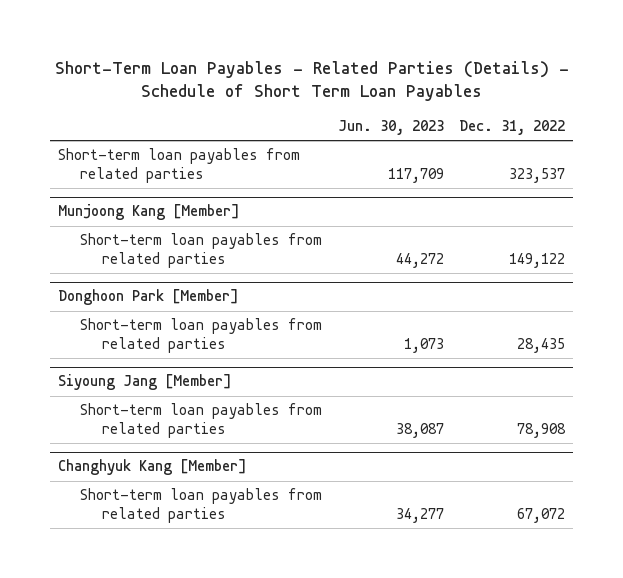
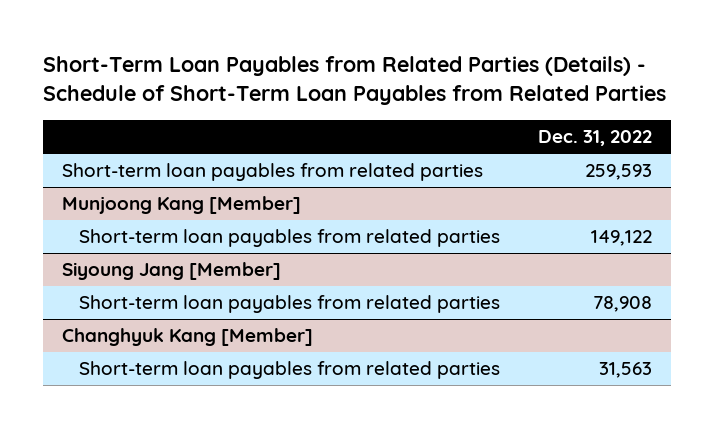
[54,60,569,101] Short-Term Loan Payables - Related Parties (Details) - Schedule of Short Term Loan Payables -> [42,55,666,106] Short-Term Loan Payables from Related Parties (Details) - Schedule of Short-Term Loan Payables from Related Parties
[337,120,444,136] Jun. 30, 2023 -> none
[509,167,566,183] 323,537 -> [584,164,652,181] 259,593
[58,289,240,306] Donghoon Park [Member] -> none
[79,318,322,353] Short-term loan payables from related parties -> none
[517,507,566,523] 67,072 -> [598,362,652,379] 31,563

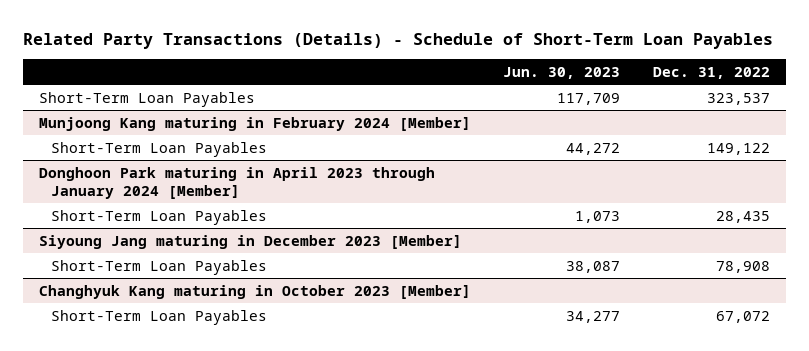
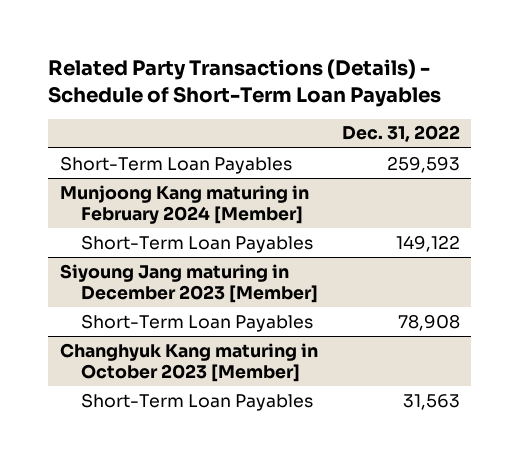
[503,66,621,79] Jun. 30, 2023 -> none
[706,92,770,105] 323,537 -> [386,155,460,173] 259,593
[38,166,435,199] Donghoon Park maturing in April 2023 through January 2024 [Member] -> none
[51,209,268,225] Short-Term Loan Payables -> none
[715,310,770,323] 67,072 -> [402,393,460,410] 31,563

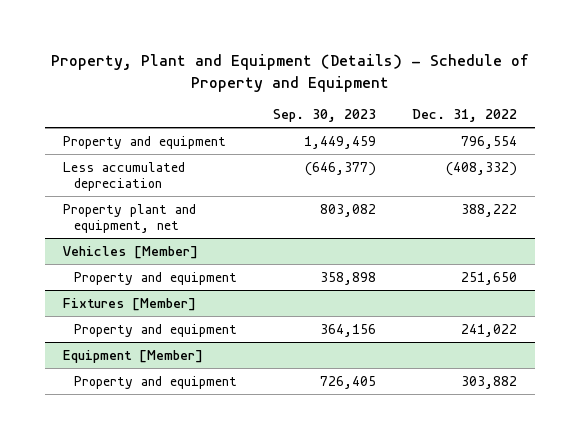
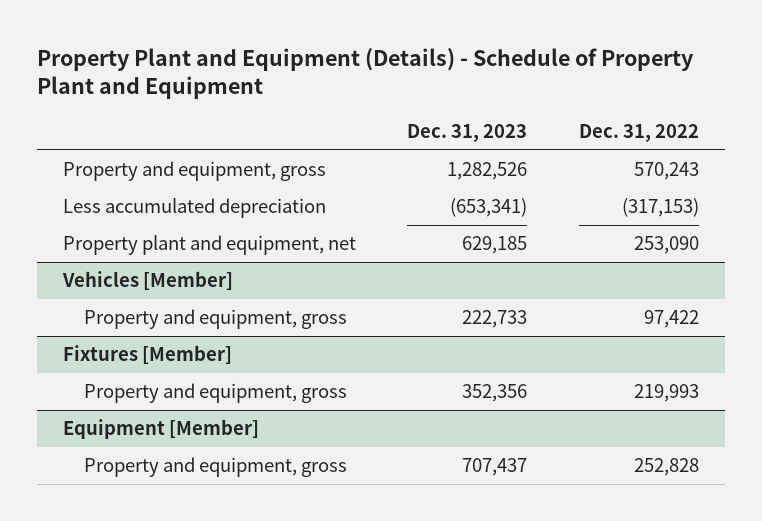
[51,54,530,92] Property, Plant and Equipment (Details) - Schedule of Property and Equipment -> [36,47,694,100] Property Plant and Equipment (Details) - Schedule of Property Plant and Equipment
[273,109,377,123] Sep. 30, 2023 -> none
none -> [407,124,528,143] Dec. 31, 2023
[62,135,226,149] Property and equipment -> [62,161,326,182] Property and equipment, gross
[461,135,518,149] 796,554 -> [634,162,700,181] 570,243
[446,161,518,176] (408,332) -> [622,198,700,218] (317,153)
[461,203,518,217] 388,222 -> [634,236,700,255] 253,090
[73,271,237,285] Property and equipment -> [84,309,348,330] Property and equipment, gross
[461,271,518,285] 251,650 -> [644,310,700,329] 97,422
[73,323,237,337] Property and equipment -> [84,383,348,404] Property and equipment, gross
[461,323,518,337] 241,022 -> [634,384,700,403] 219,993
[73,375,237,389] Property and equipment -> [84,457,348,478] Property and equipment, gross
[461,375,518,389] 303,882 -> [634,458,700,477] 252,828

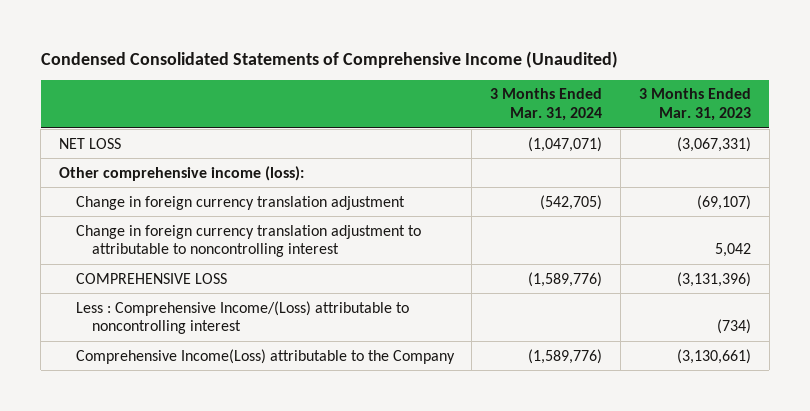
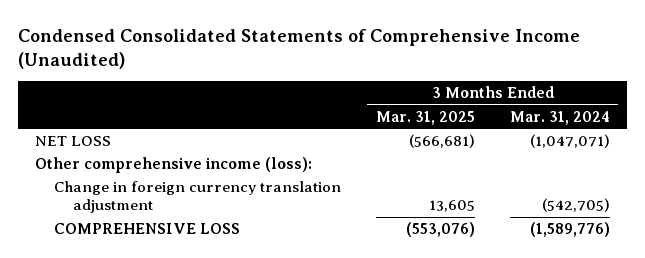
[639,88,752,121] 3 Months Ended Mar. 31, 2023 -> none
none -> [375,110,475,125] Mar. 31, 2025
[75,224,421,258] Change in foreign currency translation adjustment to attributable to noncontrolling interest -> none
[75,300,409,335] Less : Comprehensive Income/(Loss) attributable to noncontrolling interest -> none
[75,348,455,364] Comprehensive Income(Loss) attributable to the Company -> none

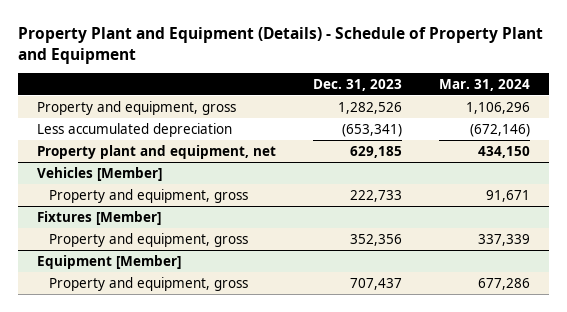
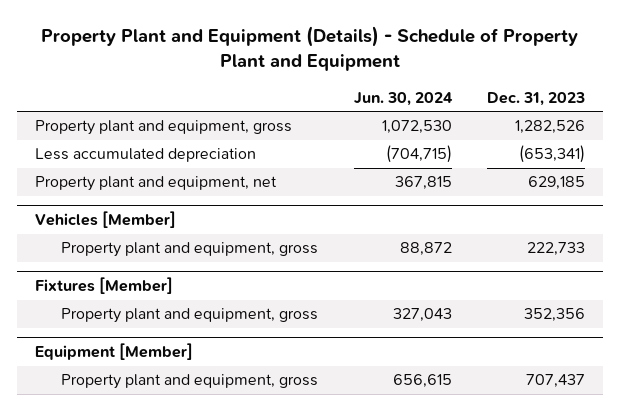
[439,78,531,91] Mar. 31, 2024 -> none
none -> [353,91,453,106] Jun. 30, 2024
[36,100,236,115] Property and equipment, gross -> [35,120,293,136] Property plant and equipment, gross
[49,188,249,203] Property and equipment, gross -> [60,242,318,258] Property plant and equipment, gross
[49,232,249,247] Property and equipment, gross -> [60,308,318,324] Property plant and equipment, gross
[49,276,249,291] Property and equipment, gross -> [60,374,318,390] Property plant and equipment, gross

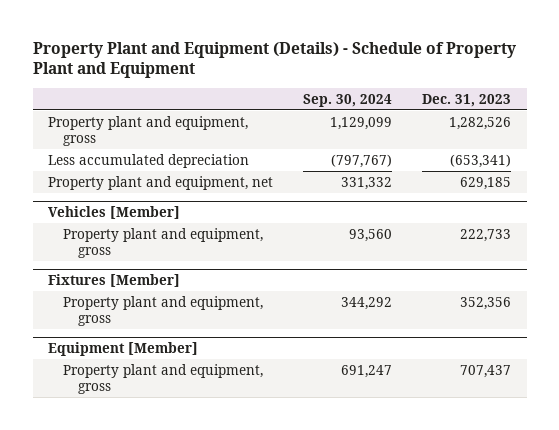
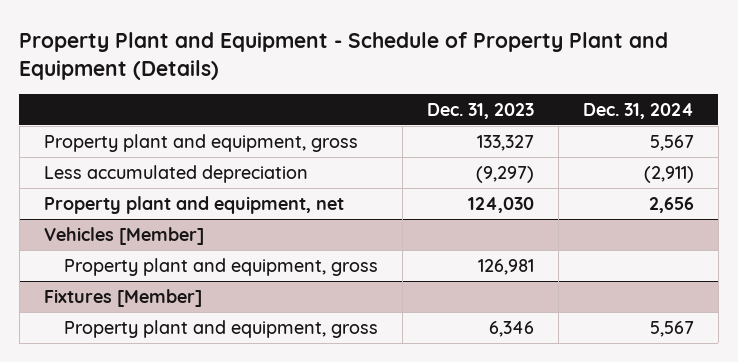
[32,41,516,79] Property Plant and Equipment (Details) - Schedule of Property Plant and Equipment -> [19,31,669,80] Property Plant and Equipment - Schedule of Property Plant and Equipment (Details)
[303,93,393,107] Sep. 30, 2024 -> none
none -> [582,102,694,119] Dec. 31, 2024
[449,116,512,130] 1,282,526 -> [476,134,534,151] 133,327
[450,153,512,168] (653,341) -> [475,165,534,183] (9,297)
[460,176,512,190] 629,185 -> [467,196,534,213] 124,030
[460,228,512,242] 222,733 -> [477,258,534,275] 126,981
[48,341,199,356] Equipment [Member] -> none
[62,363,263,395] Property plant and equipment, gross -> none
[460,296,512,310] 352,356 -> [488,320,534,337] 6,346

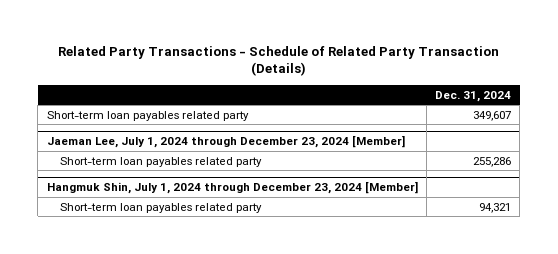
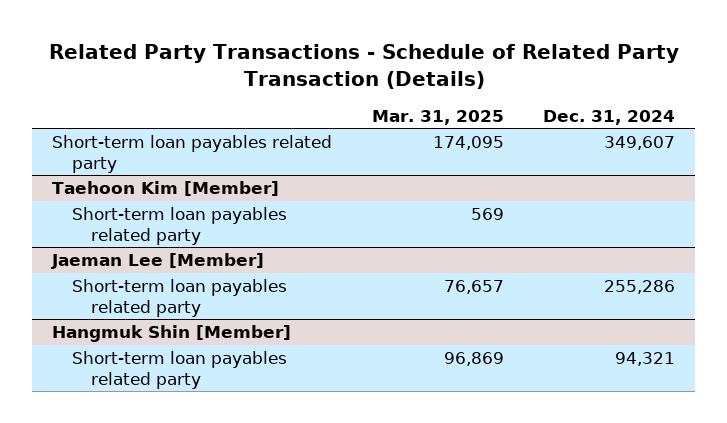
none -> [371,109,504,125] Mar. 31, 2025
none -> [52,181,280,197] Taehoon Kim [Member]
none -> [71,207,287,245] Short-term loan payables related party
[46,135,405,149] Jaeman Lee, July 1, 2024 through December 23, 2024 [Member] -> [51,253,265,270] Jaeman Lee [Member]
[46,181,418,195] Hangmuk Shin, July 1, 2024 through December 23, 2024 [Member] -> [52,325,292,343] Hangmuk Shin [Member]

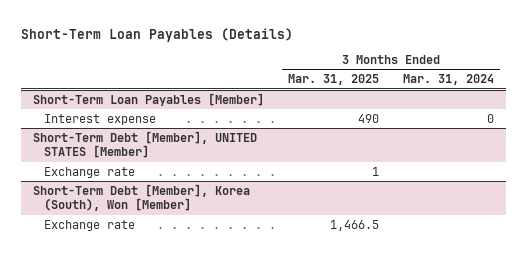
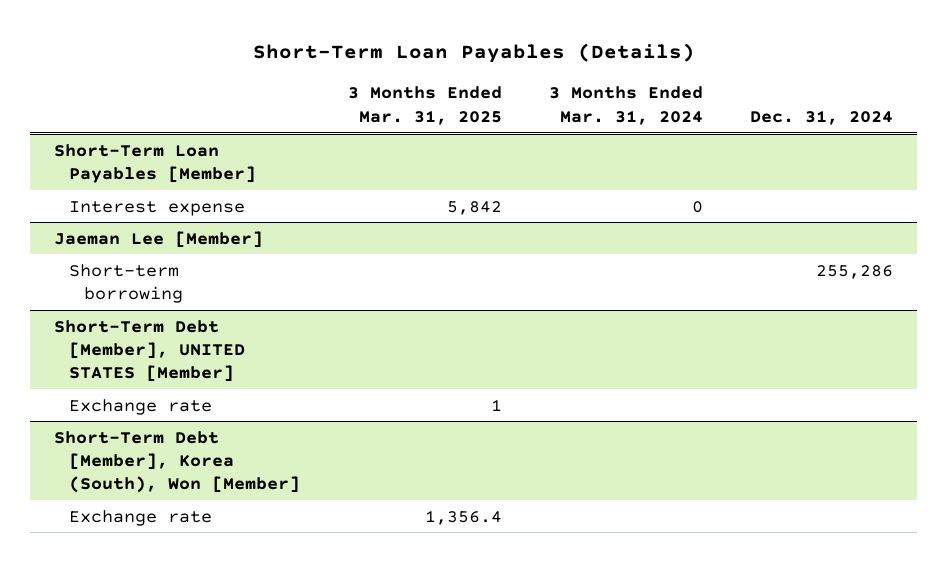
none -> [750,109,894,125] Dec. 31, 2024
[358,113,380,123] 490 -> [446,200,502,215] 5,842
none -> [53,230,263,248] Jaeman Lee [Member]
none -> [69,263,184,303] Short-term borrowing
[330,219,380,231] 1,466.5 -> [424,509,502,525] 1,356.4

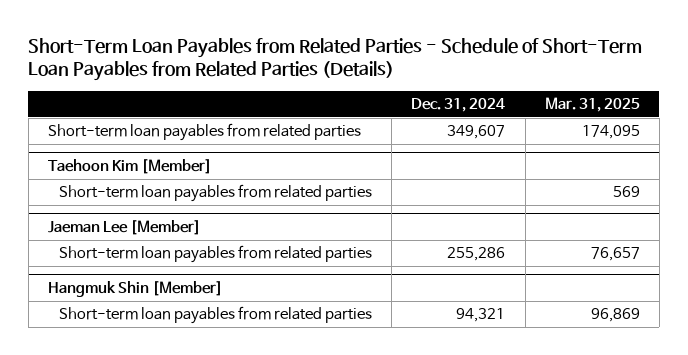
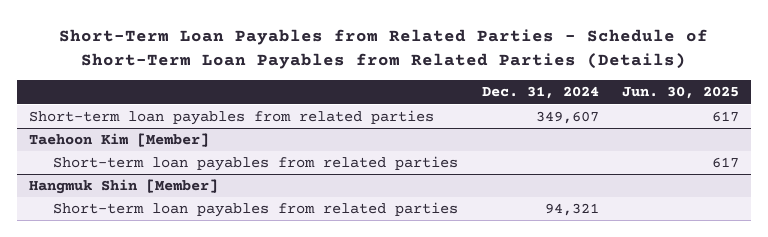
[544,97,640,113] Mar. 31, 2025 -> none
none -> [621,86,739,100] Jun. 30, 2025
[47,220,201,236] Jaeman Lee [Member] -> none
[59,245,373,264] Short-term loan payables from related parties -> none

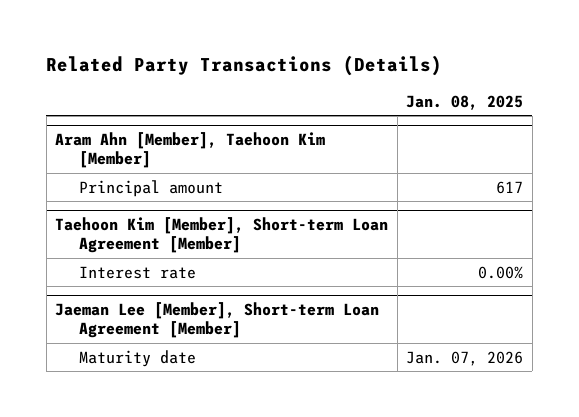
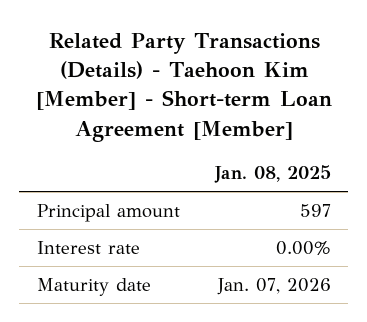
[46,55,443,77] Related Party Transactions (Details) -> [35,33,332,142] Related Party Transactions (Details) - Taehoon Kim [Member] - Short-term Loan Agreement [Member]
[55,132,326,169] Aram Ahn [Member], Taehoon Kim [Member] -> none
[55,217,389,254] Taehoon Kim [Member], Short-term Loan Agreement [Member] -> none
[496,180,524,194] 617 -> [299,203,331,217] 597
[55,302,380,339] Jaeman Lee [Member], Short-term Loan Agreement [Member] -> none

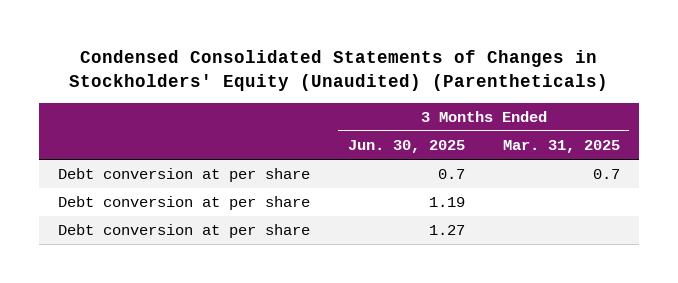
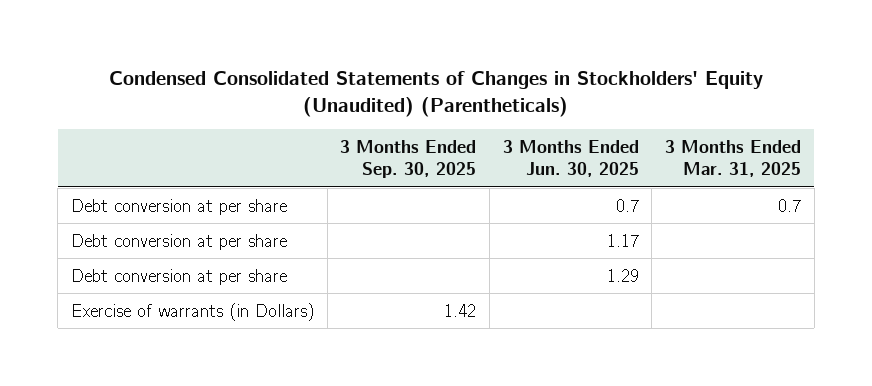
none -> [340,140,477,178] 3 Months Ended Sep. 30, 2025
[428,197,465,208] 1.19 -> [606,233,639,247] 1.17
[428,225,465,236] 1.27 -> [606,268,639,282] 1.29
none -> [70,302,314,321] Exercise of warrants (in Dollars)

